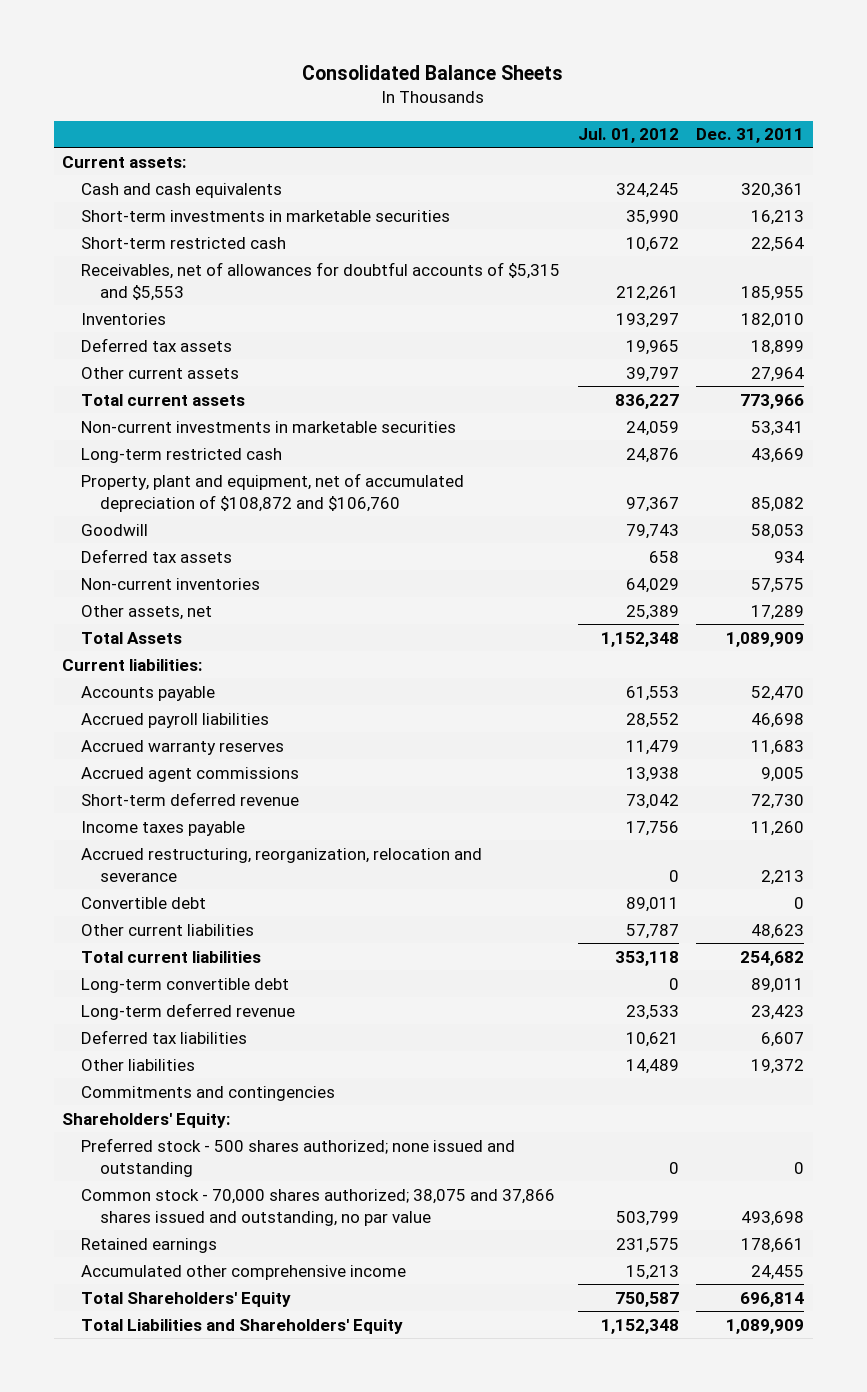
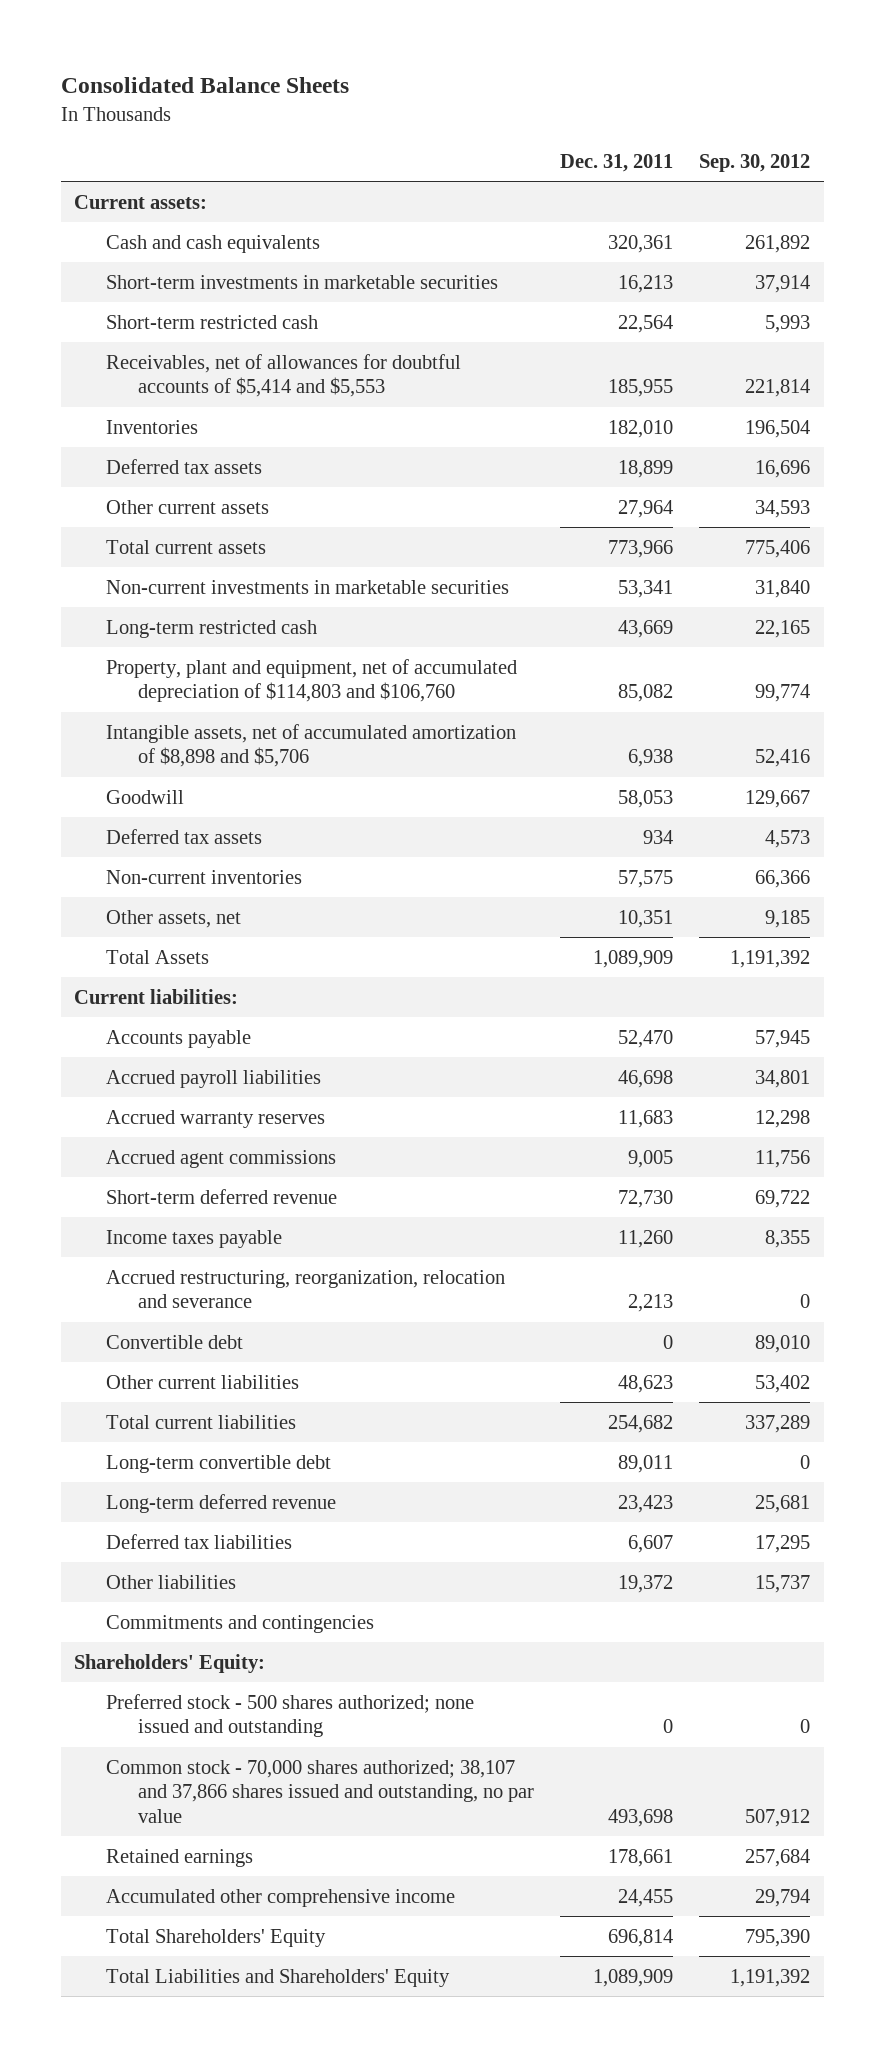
[577,128,679,144] Jul. 01, 2012 -> none
none -> [699,153,811,172] Sep. 30, 2012
[81,261,561,301] Receivables, net of allowances for doubtful accounts of $5,315 and $5,553 -> [105,353,461,398] Receivables, net of allowances for doubtful accounts of $5,414 and $5,553
[81,472,465,512] Property, plant and equipment, net of accumulated depreciation of $108,872 and $106,760 -> [105,658,517,703] Property, plant and equipment, net of accumulated depreciation of $114,803 and $106,760
none -> [105,723,516,768] Intangible assets, net of accumulated amortization of $8,898 and $5,706
[751,604,805,620] 17,289 -> [618,909,674,928] 10,351
[81,1188,556,1226] Common stock - 70,000 shares authorized; 38,075 and 37,866 shares issued and outstanding, no par value -> [105,1759,534,1823] Common stock - 70,000 shares authorized; 38,107 and 37,866 shares issued and outstanding, no par value

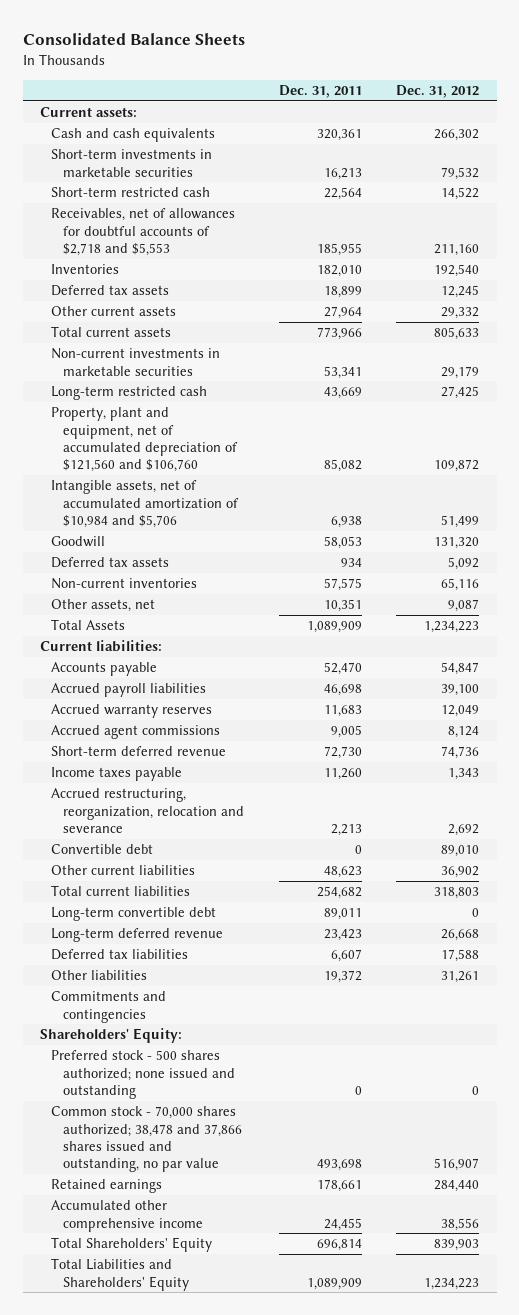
[699,153,811,172] Sep. 30, 2012 -> none
none -> [396,85,480,99] Dec. 31, 2012
[105,353,461,398] Receivables, net of allowances for doubtful accounts of $5,414 and $5,553 -> [51,208,236,256] Receivables, net of allowances for doubtful accounts of $2,718 and $5,553
[105,658,517,703] Property, plant and equipment, net of accumulated depreciation of $114,803 and $106,760 -> [51,407,238,473] Property, plant and equipment, net of accumulated depreciation of $121,560 and $106,760
[105,723,516,768] Intangible assets, net of accumulated amortization of $8,898 and $5,706 -> [51,480,239,528] Intangible assets, net of accumulated amortization of $10,984 and $5,706
[105,1759,534,1823] Common stock - 70,000 shares authorized; 38,107 and 37,866 shares issued and outstanding, no par value -> [51,1106,242,1173] Common stock - 70,000 shares authorized; 38,478 and 37,866 shares issued and outstanding, no par value

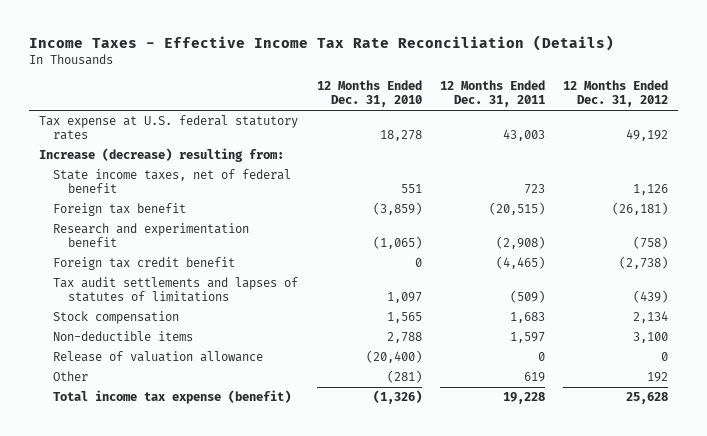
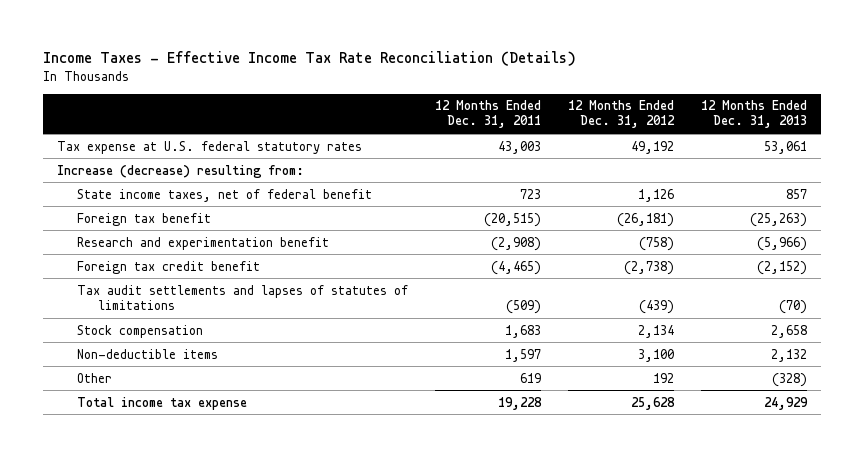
[316,80,422,108] 12 Months Ended Dec. 31, 2010 -> none
none -> [701,100,808,129] 12 Months Ended Dec. 31, 2013
[53,351,264,363] Release of valuation allowance -> none
[53,390,292,405] Total income tax expense (benefit) -> [77,396,248,410] Total income tax expense

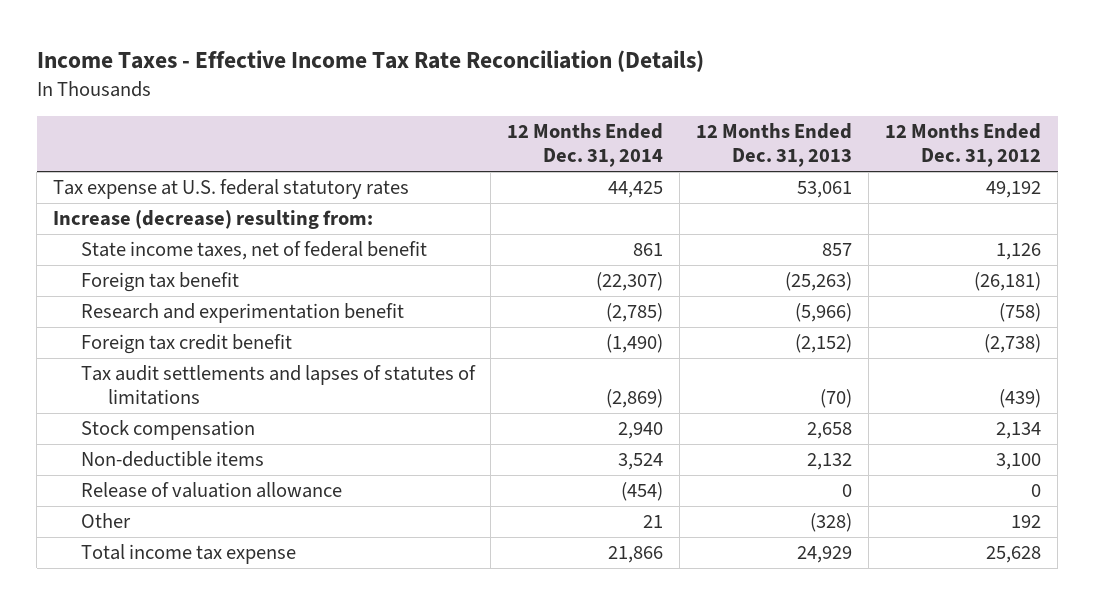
[435,100,542,129] 12 Months Ended Dec. 31, 2011 -> none
none -> [507,123,664,168] 12 Months Ended Dec. 31, 2014
none -> [80,482,342,499] Release of valuation allowance

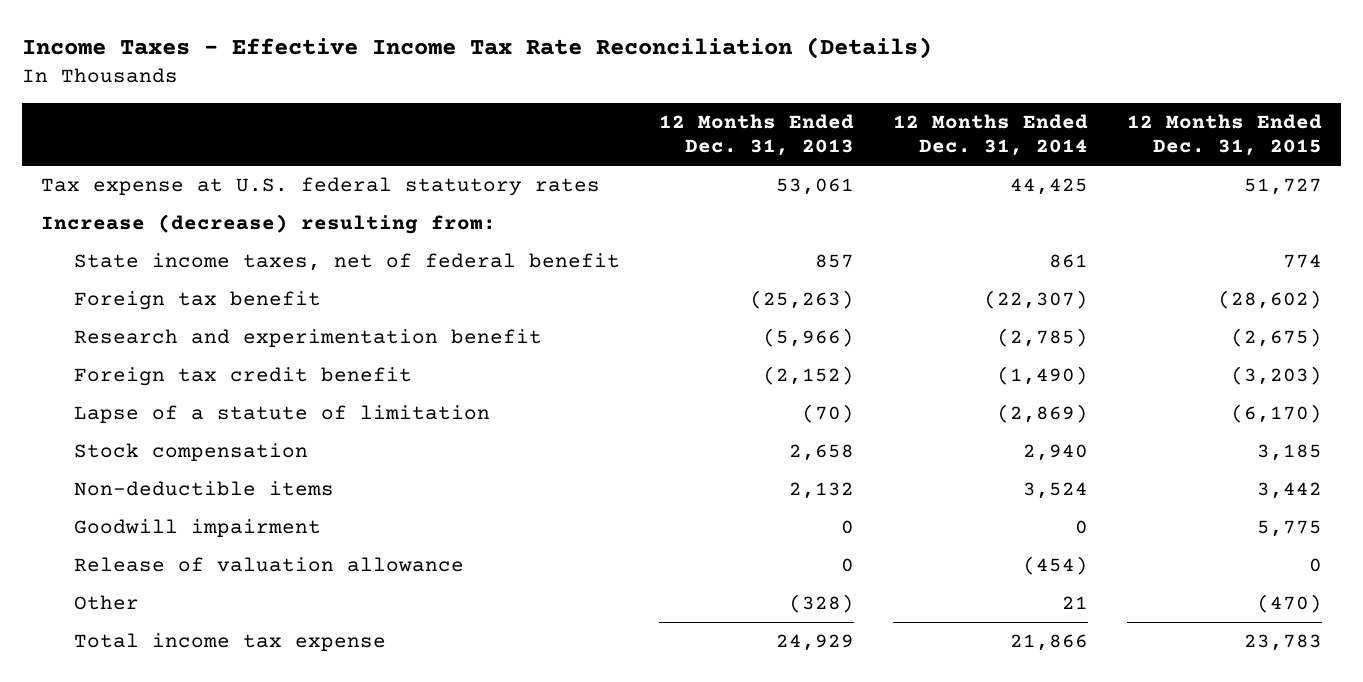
[885,123,1042,168] 12 Months Ended Dec. 31, 2012 -> none
none -> [1126,114,1322,157] 12 Months Ended Dec. 31, 2015
[80,365,476,405] Tax audit settlements and lapses of statutes of limitations -> [74,405,491,424] Lapse of a statute of limitation
none -> [74,519,322,538] Goodwill impairment

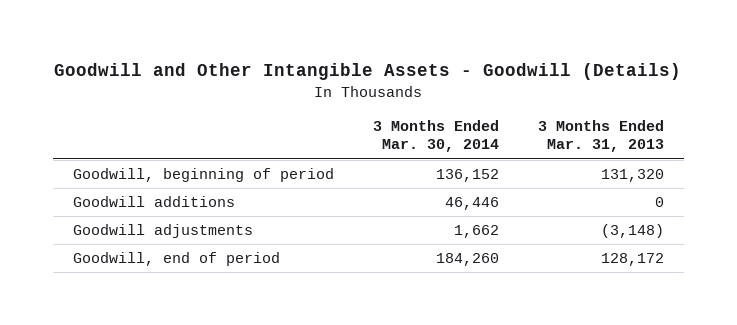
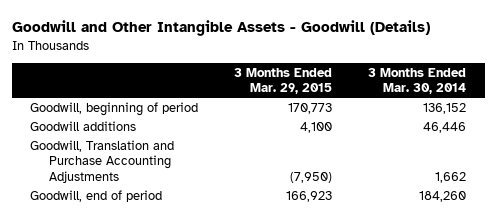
[538,120,665,153] 3 Months Ended Mar. 31, 2013 -> none
none -> [234,67,333,95] 3 Months Ended Mar. 29, 2015
[72,224,253,239] Goodwill adjustments -> [29,139,174,184] Goodwill, Translation and Purchase Accounting Adjustments

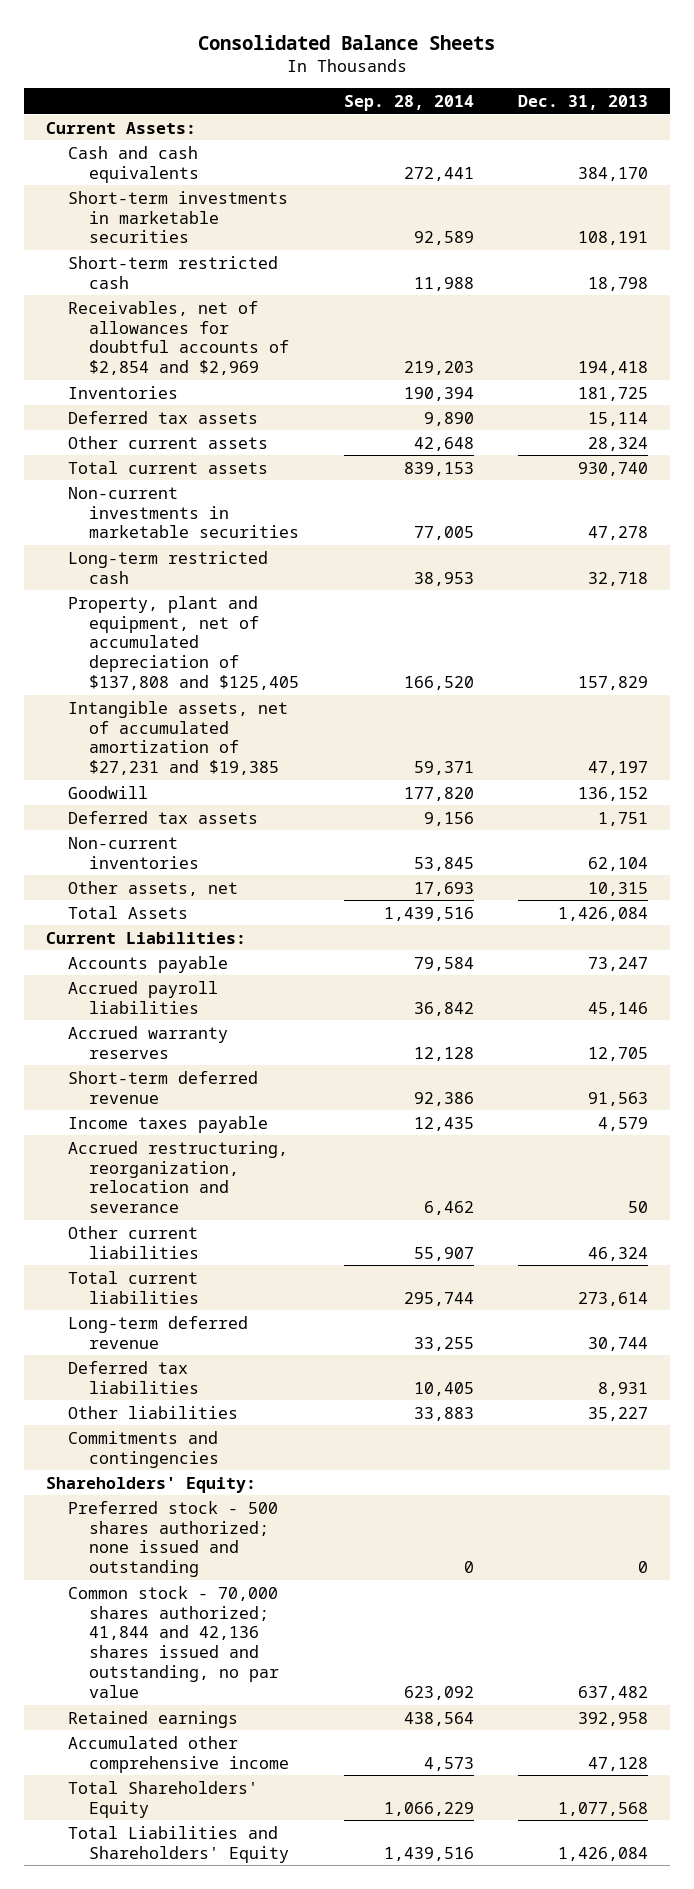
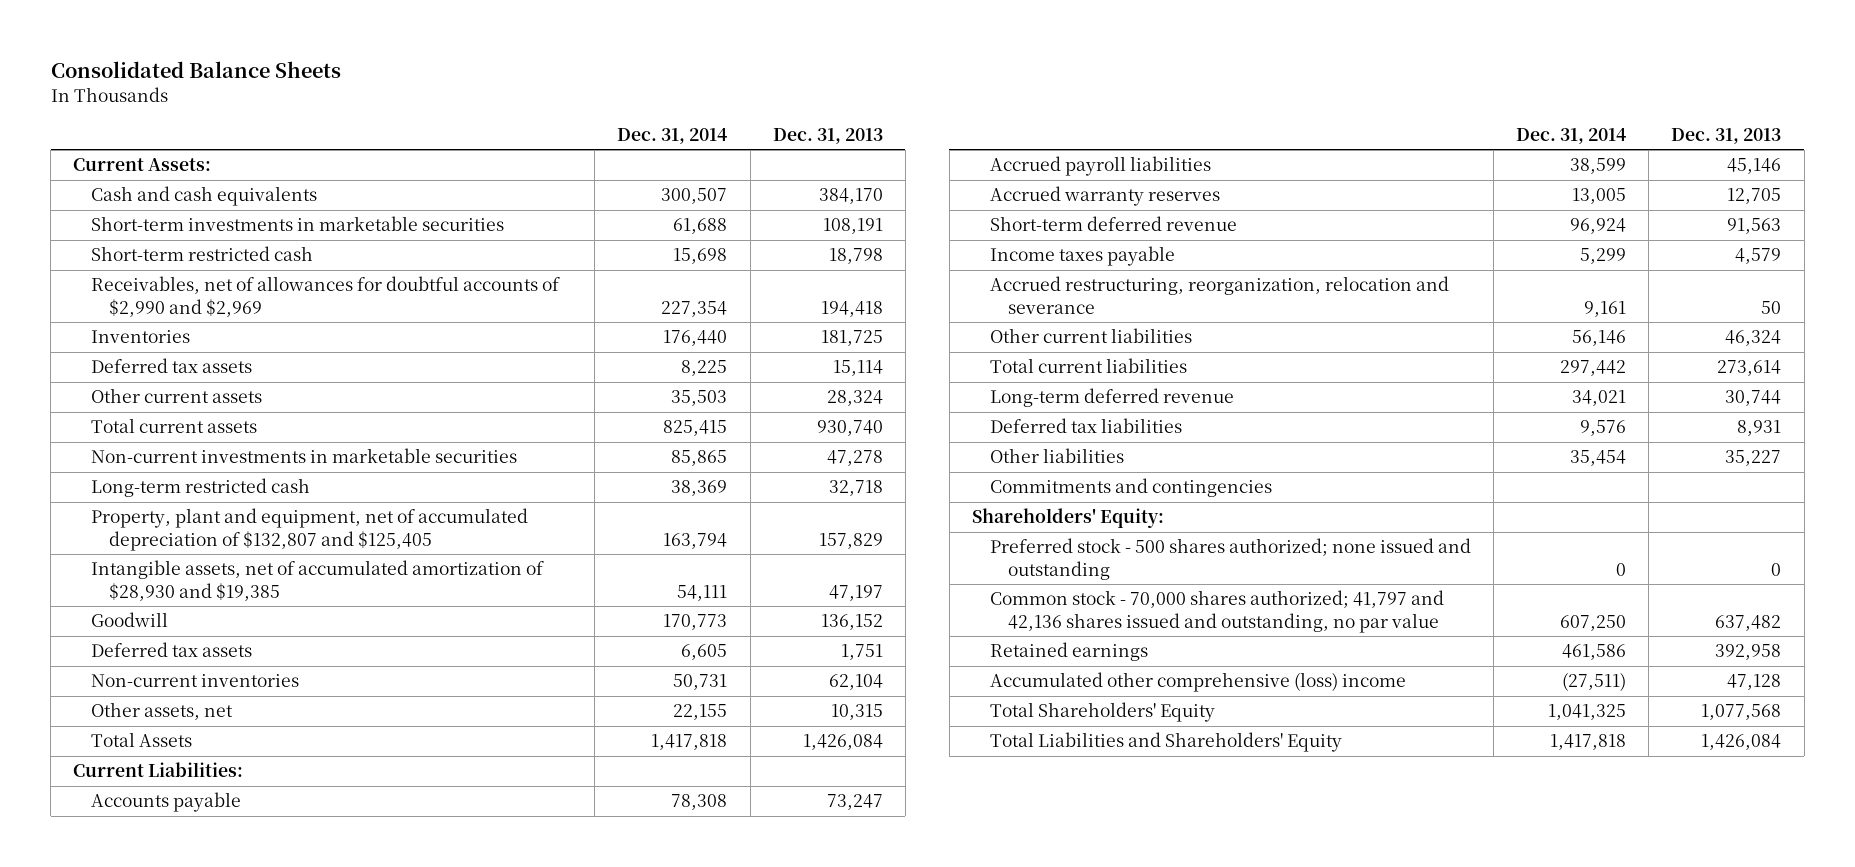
[343,94,474,111] Sep. 28, 2014 -> none
none -> [617,127,728,144] Dec. 31, 2014
[67,300,290,376] Receivables, net of allowances for doubtful accounts of $2,854 and $2,969 -> [91,276,561,317] Receivables, net of allowances for doubtful accounts of $2,990 and $2,969
[67,595,300,691] Property, plant and equipment, net of accumulated depreciation of $137,808 and $125,405 -> [91,508,529,551] Property, plant and equipment, net of accumulated depreciation of $132,807 and $125,405
[67,700,288,776] Intangible assets, net of accumulated amortization of $27,231 and $19,385 -> [91,560,545,601] Intangible assets, net of accumulated amortization of $28,930 and $19,385
[67,1585,280,1699] Common stock - 70,000 shares authorized; 41,844 and 42,136 shares issued and outstanding, no par value -> [989,590,1444,633] Common stock - 70,000 shares authorized; 41,797 and 42,136 shares issued and outstanding, no par value
[67,1735,290,1773] Accumulated other comprehensive income -> [989,672,1406,693] Accumulated other comprehensive (loss) income

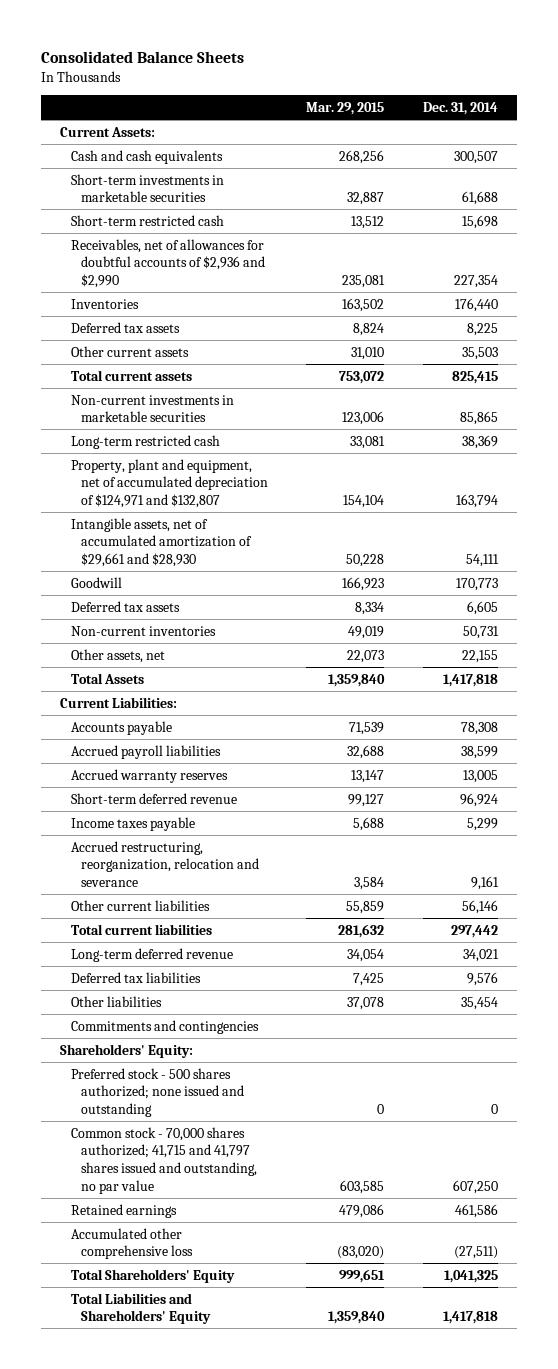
[772,127,883,144] Dec. 31, 2013 -> none
none -> [306,102,385,116] Mar. 29, 2015
[91,276,561,317] Receivables, net of allowances for doubtful accounts of $2,990 and $2,969 -> [70,238,265,289] Receivables, net of allowances for doubtful accounts of $2,936 and $2,990
[91,508,529,551] Property, plant and equipment, net of accumulated depreciation of $132,807 and $125,405 -> [70,458,268,509] Property, plant and equipment, net of accumulated depreciation of $124,971 and $132,807
[91,560,545,601] Intangible assets, net of accumulated amortization of $28,930 and $19,385 -> [70,517,252,568] Intangible assets, net of accumulated amortization of $29,661 and $28,930
[989,590,1444,633] Common stock - 70,000 shares authorized; 41,797 and 42,136 shares issued and outstanding, no par value -> [70,1126,257,1194] Common stock - 70,000 shares authorized; 41,715 and 41,797 shares issued and outstanding, no par value
[989,672,1406,693] Accumulated other comprehensive (loss) income -> [70,1227,193,1260] Accumulated other comprehensive loss

